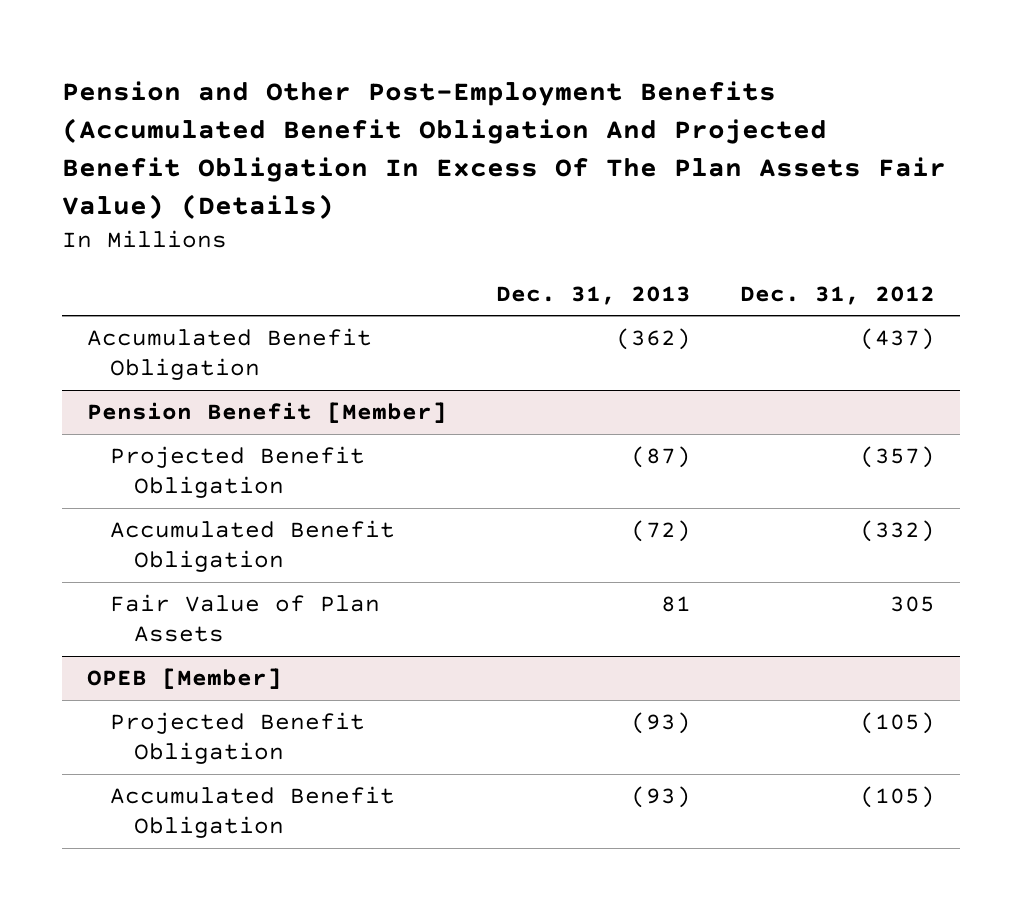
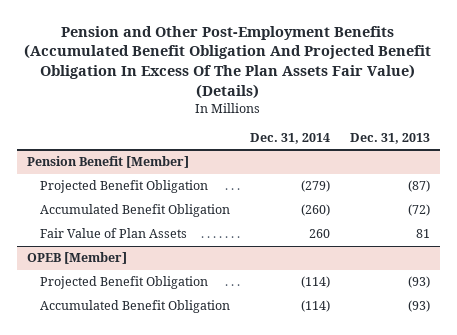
[740,285,936,305] Dec. 31, 2012 -> none
none -> [249,132,330,144] Dec. 31, 2014
[87,328,373,381] Accumulated Benefit Obligation -> none

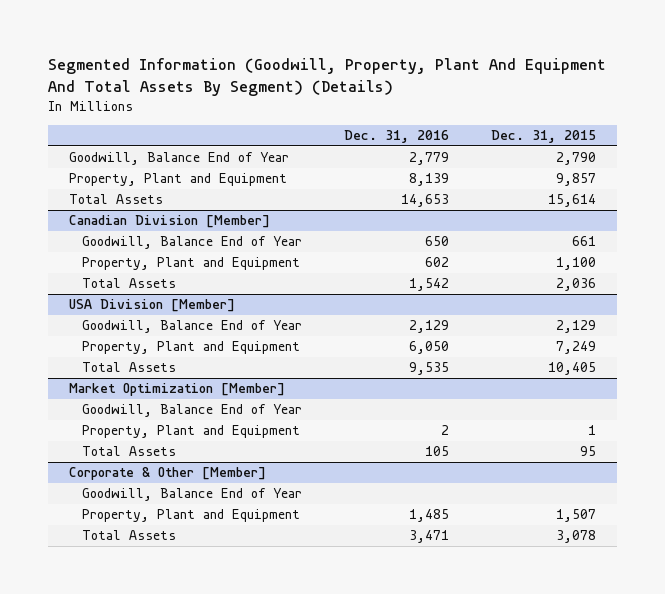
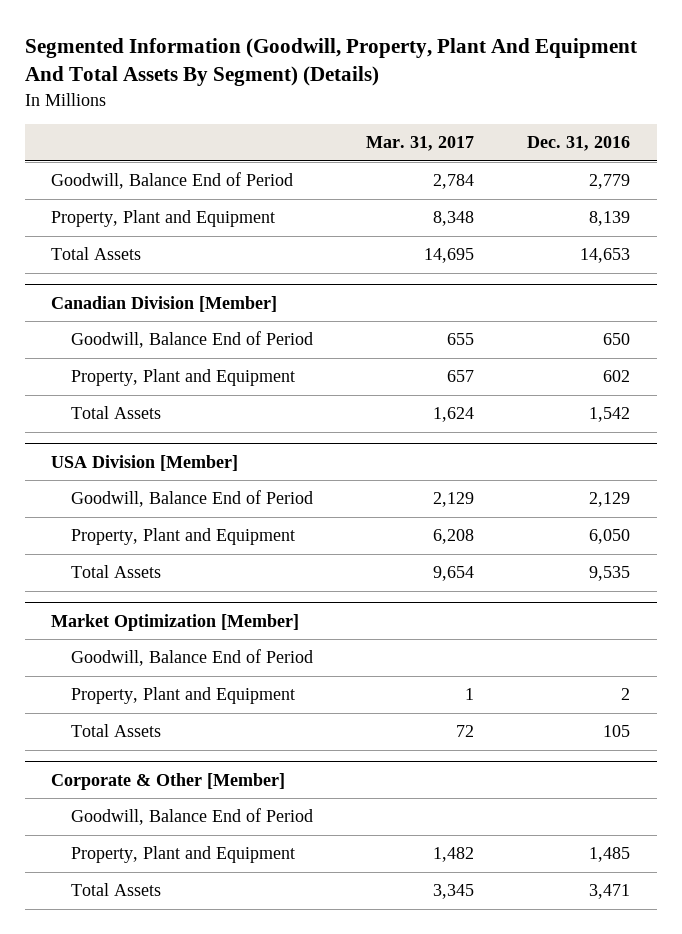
[490,130,596,144] Dec. 31, 2015 -> none
none -> [366,136,475,152] Mar. 31, 2017
[68,152,289,166] Goodwill, Balance End of Year -> [51,172,294,190] Goodwill, Balance End of Period
[82,236,303,250] Goodwill, Balance End of Year -> [71,331,314,349] Goodwill, Balance End of Period
[82,320,303,334] Goodwill, Balance End of Year -> [71,490,314,508] Goodwill, Balance End of Period
[82,404,303,418] Goodwill, Balance End of Year -> [71,649,314,667] Goodwill, Balance End of Period
[82,488,303,502] Goodwill, Balance End of Year -> [71,808,314,826] Goodwill, Balance End of Period

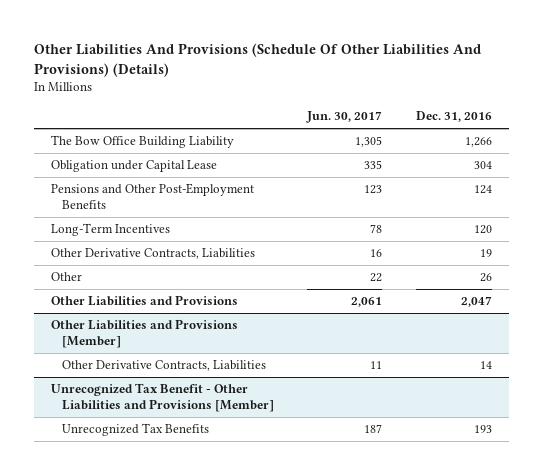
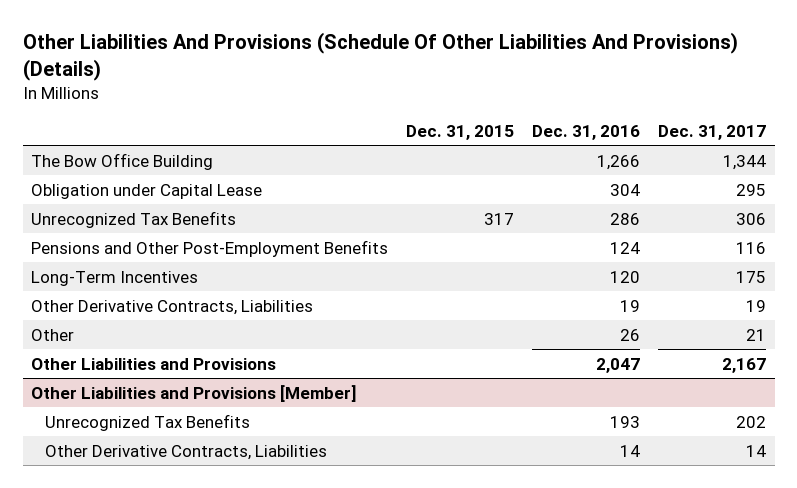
[306,111,383,124] Jun. 30, 2017 -> none
none -> [406,125,515,141] Dec. 31, 2015
none -> [657,125,766,141] Dec. 31, 2017
[51,135,235,149] The Bow Office Building Liability -> [31,152,214,170] The Bow Office Building
none -> [31,210,237,228] Unrecognized Tax Benefits
[51,383,274,412] Unrecognized Tax Benefit - Other Liabilities and Provisions [Member] -> none
[61,360,266,372] Other Derivative Contracts, Liabilities -> [45,444,328,460] Other Derivative Contracts, Liabilities

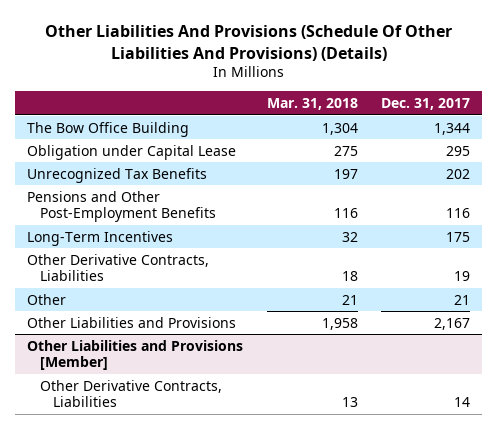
[406,125,515,141] Dec. 31, 2015 -> none
[532,125,641,141] Dec. 31, 2016 -> none
none -> [266,97,358,110] Mar. 31, 2018
[735,212,766,225] 306 -> [446,168,471,179] 202
[45,413,251,431] Unrecognized Tax Benefits -> none

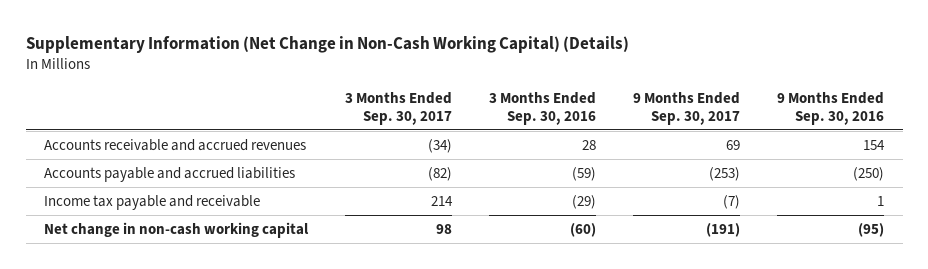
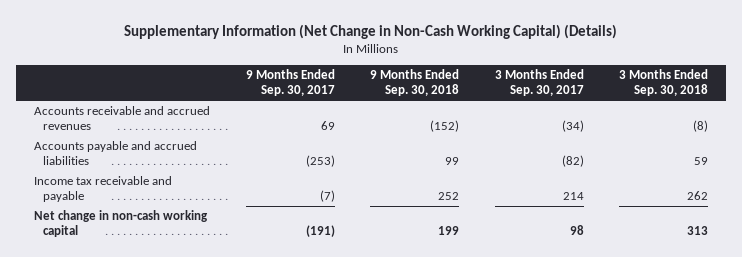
[489,91,597,125] 3 Months Ended Sep. 30, 2016 -> none
[777,91,885,125] 9 Months Ended Sep. 30, 2016 -> none
none -> [370,69,460,97] 9 Months Ended Sep. 30, 2018
none -> [619,69,709,97] 3 Months Ended Sep. 30, 2018
[44,194,261,210] Income tax payable and receivable -> [34,176,173,202] Income tax receivable and payable

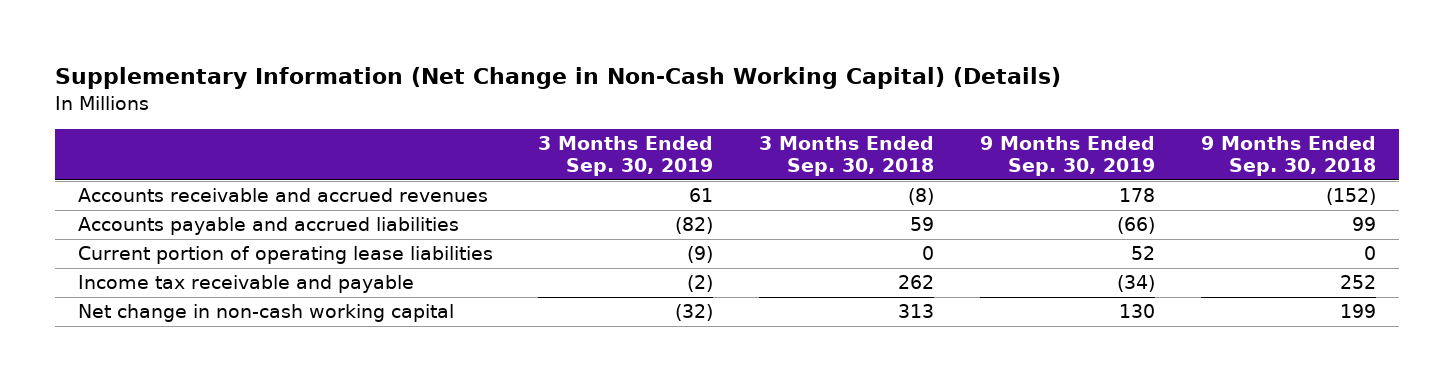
[245,69,335,97] 9 Months Ended Sep. 30, 2017 -> none
[494,69,584,97] 3 Months Ended Sep. 30, 2017 -> none
none -> [538,135,714,177] 3 Months Ended Sep. 30, 2019
none -> [980,135,1156,177] 9 Months Ended Sep. 30, 2019
none -> [77,246,493,265] Current portion of operating lease liabilities

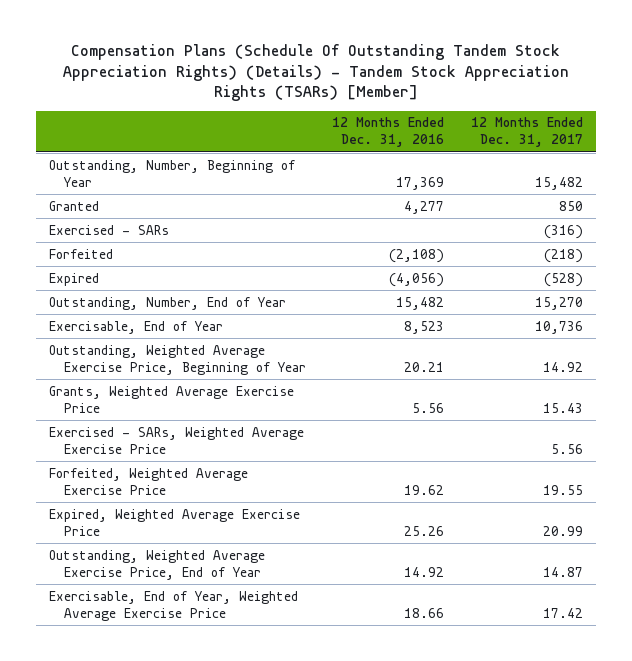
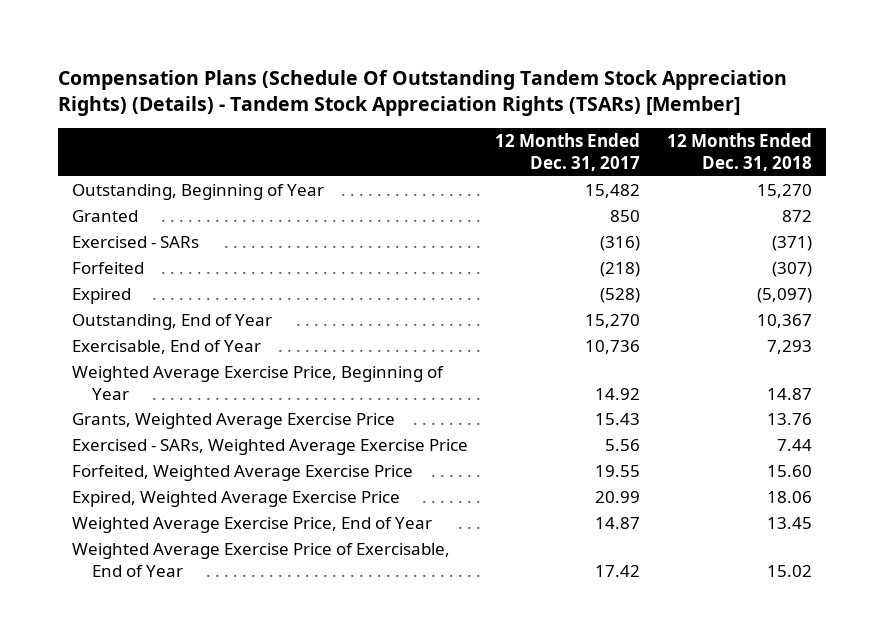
[332,117,445,148] 12 Months Ended Dec. 31, 2016 -> none
none -> [667,133,813,171] 12 Months Ended Dec. 31, 2018
[48,159,295,187] Outstanding, Number, Beginning of Year -> [71,184,324,201] Outstanding, Beginning of Year
[48,296,286,310] Outstanding, Number, End of Year -> [71,314,272,331] Outstanding, End of Year
[48,344,306,375] Outstanding, Weighted Average Exercise Price, Beginning of Year -> [71,366,444,400] Weighted Average Exercise Price, Beginning of Year
[48,549,265,580] Outstanding, Weighted Average Exercise Price, End of Year -> [71,517,432,534] Weighted Average Exercise Price, End of Year
[48,590,298,621] Exercisable, End of Year, Weighted Average Exercise Price -> [71,543,450,577] Weighted Average Exercise Price of Exercisable, End of Year

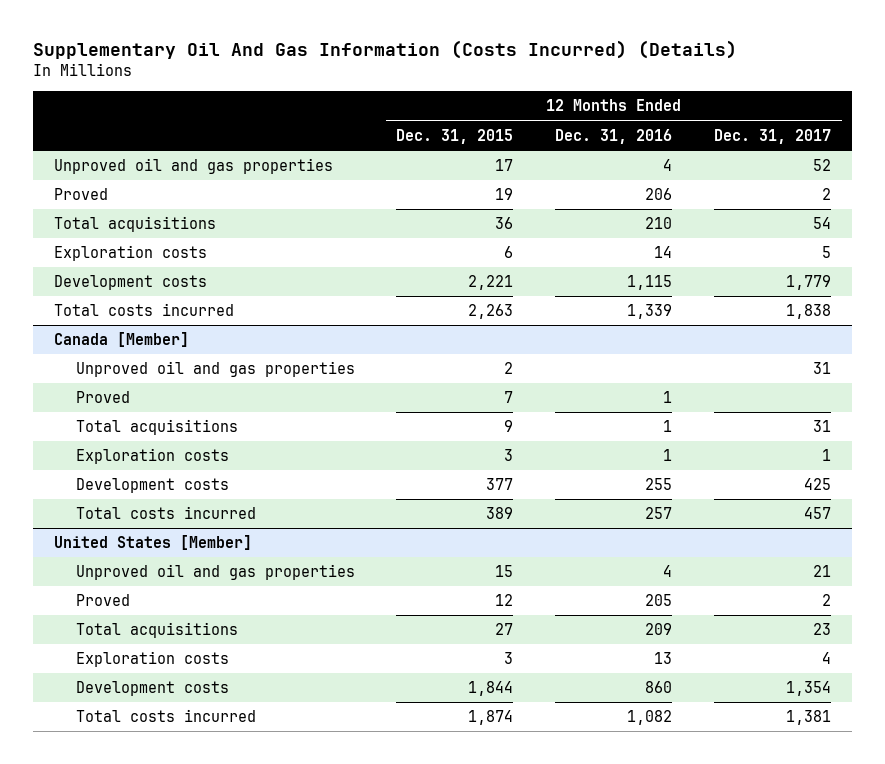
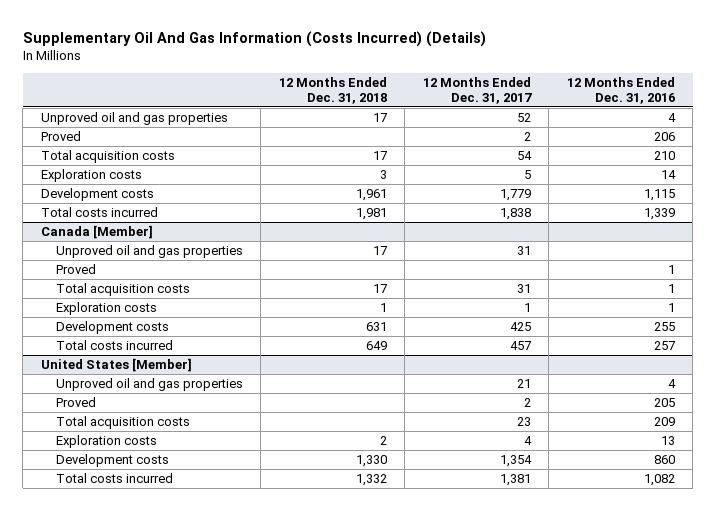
[396,128,514,144] Dec. 31, 2015 -> none
none -> [278,76,387,104] 12 Months Ended Dec. 31, 2018
[53,216,216,233] Total acquisitions -> [40,150,175,164] Total acquisition costs
[75,419,238,436] Total acquisitions -> [55,283,190,297] Total acquisition costs
[75,622,238,639] Total acquisitions -> [55,416,190,430] Total acquisition costs

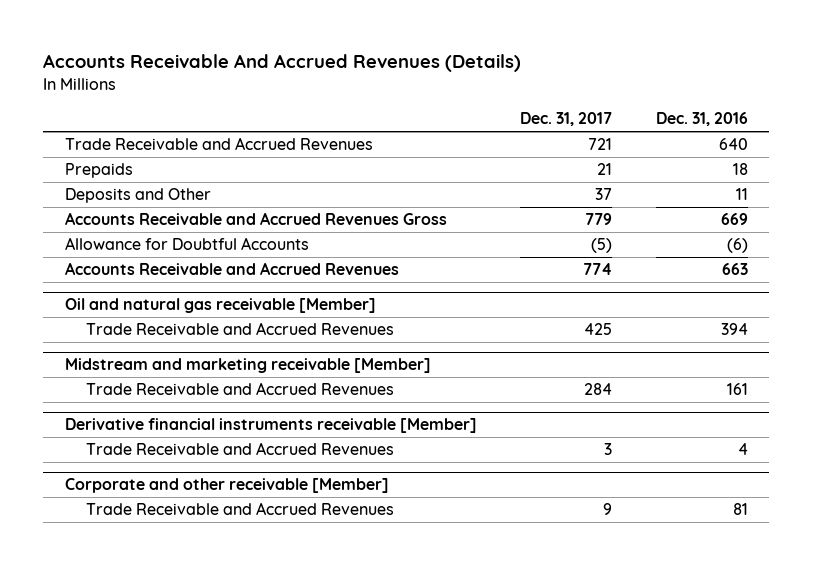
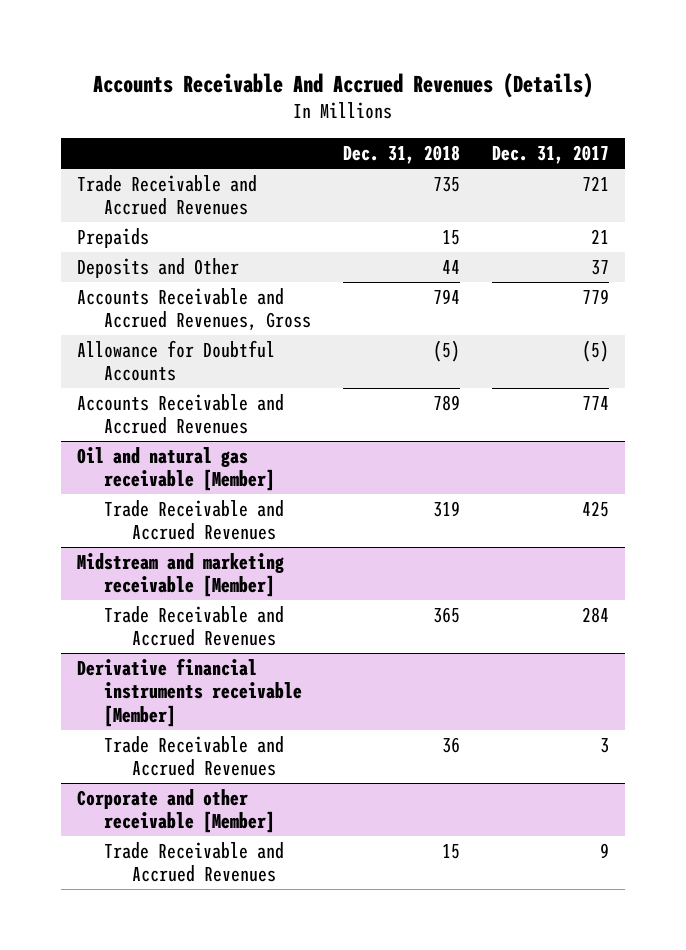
[655,112,748,127] Dec. 31, 2016 -> none
none -> [343,145,461,165] Dec. 31, 2018
[65,212,448,226] Accounts Receivable and Accrued Revenues Gross -> [76,287,312,332] Accounts Receivable and Accrued Revenues, Gross

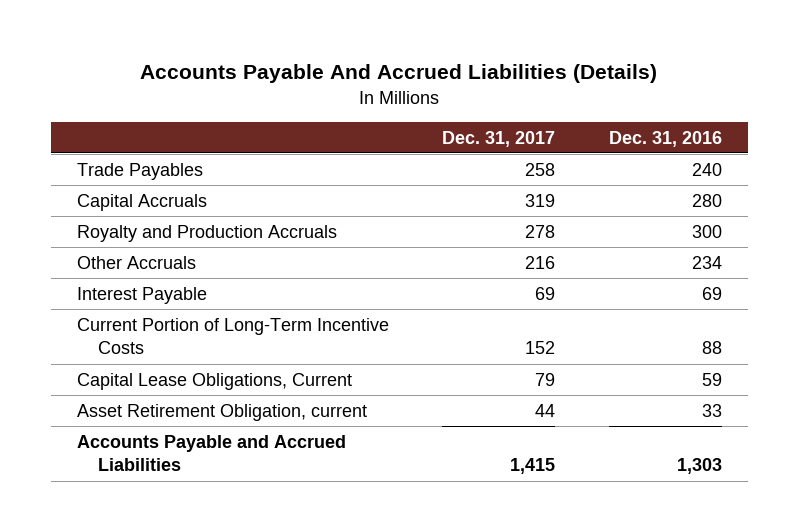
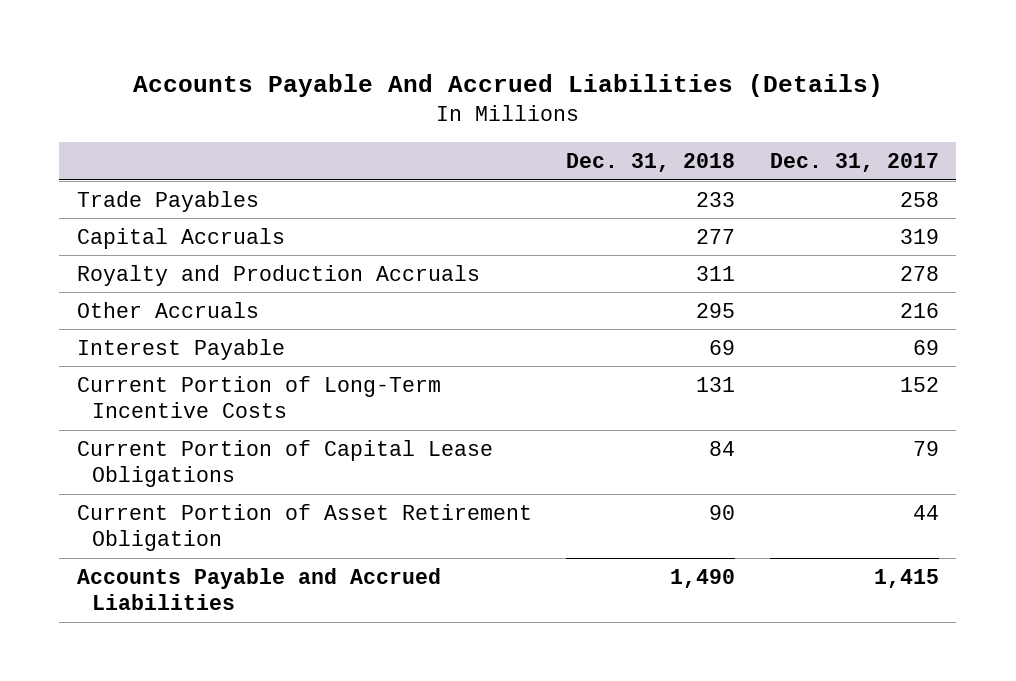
[608,130,722,147] Dec. 31, 2016 -> none
none -> [566,153,736,173] Dec. 31, 2018
[77,372,353,390] Capital Lease Obligations, Current -> [76,439,493,488] Current Portion of Capital Lease Obligations
[77,403,368,421] Asset Retirement Obligation, current -> [76,503,532,552] Current Portion of Asset Retirement Obligation

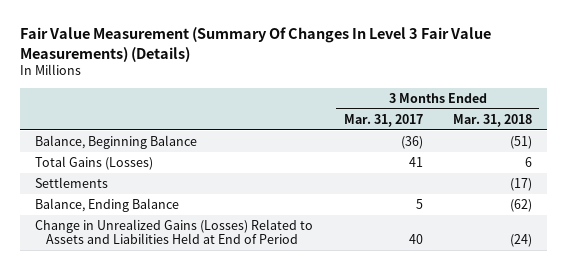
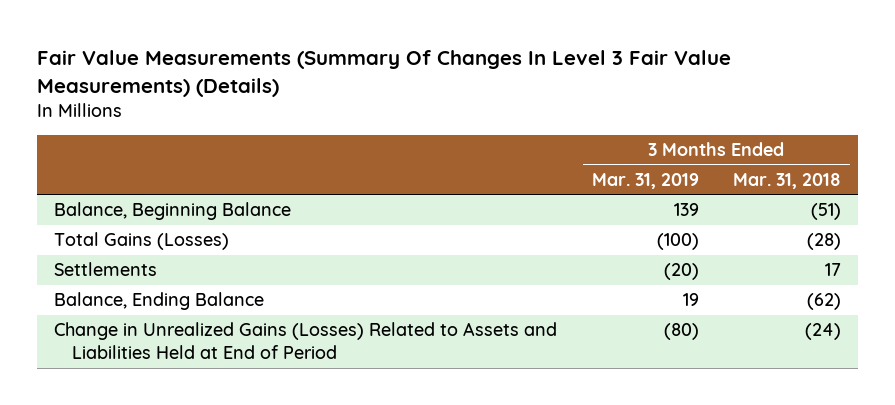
[20,27,492,62] Fair Value Measurement (Summary Of Changes In Level 3 Fair Value Measurements) (Details) -> [36,49,731,97] Fair Value Measurements (Summary Of Changes In Level 3 Fair Value Measurements) (Details)
[343,113,423,127] Mar. 31, 2017 -> none
none -> [591,172,699,189] Mar. 31, 2019
[524,156,532,167] 6 -> [806,233,841,251] (28)
[509,177,532,191] (17) -> [824,263,841,277] 17

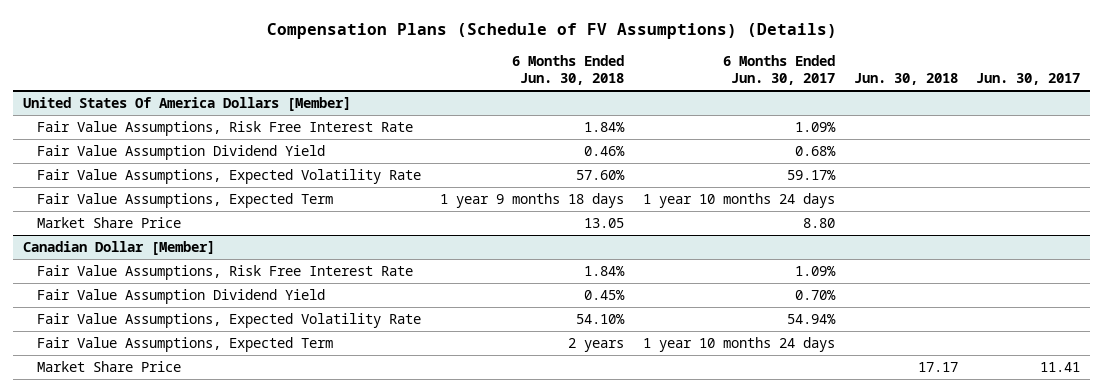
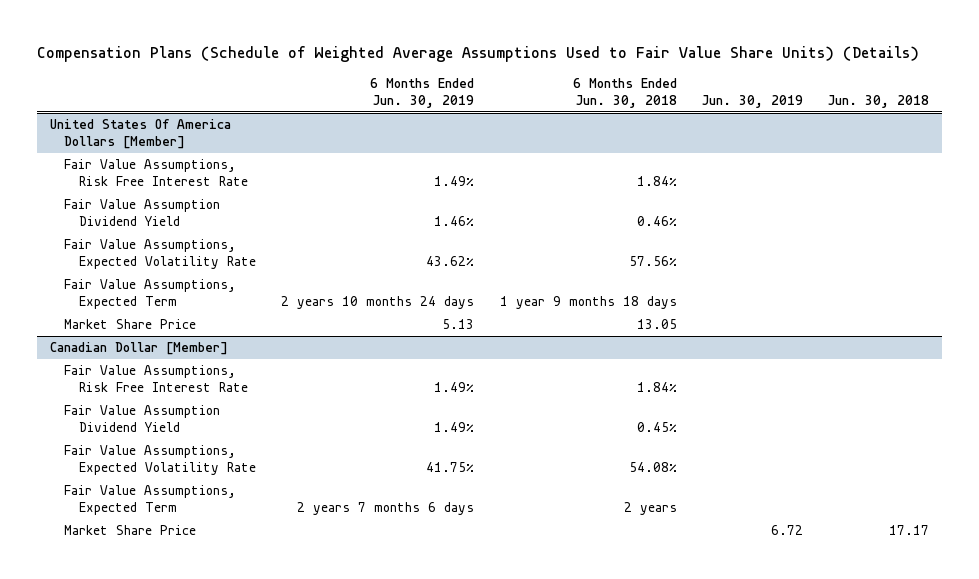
[266,23,837,40] Compensation Plans (Schedule of FV Assumptions) (Details) -> [37,46,920,63] Compensation Plans (Schedule of Weighted Average Assumptions Used to Fair Value Share Units) (Details)
[722,55,835,86] 6 Months Ended Jun. 30, 2017 -> none
[976,73,1081,86] Jun. 30, 2017 -> none
none -> [370,77,475,108] 6 Months Ended Jun. 30, 2019
none -> [701,94,803,108] Jun. 30, 2019
[576,170,626,181] 57.60% -> [628,256,677,267] 57.56%
[576,314,626,325] 54.10% -> [628,462,677,473] 54.08%

